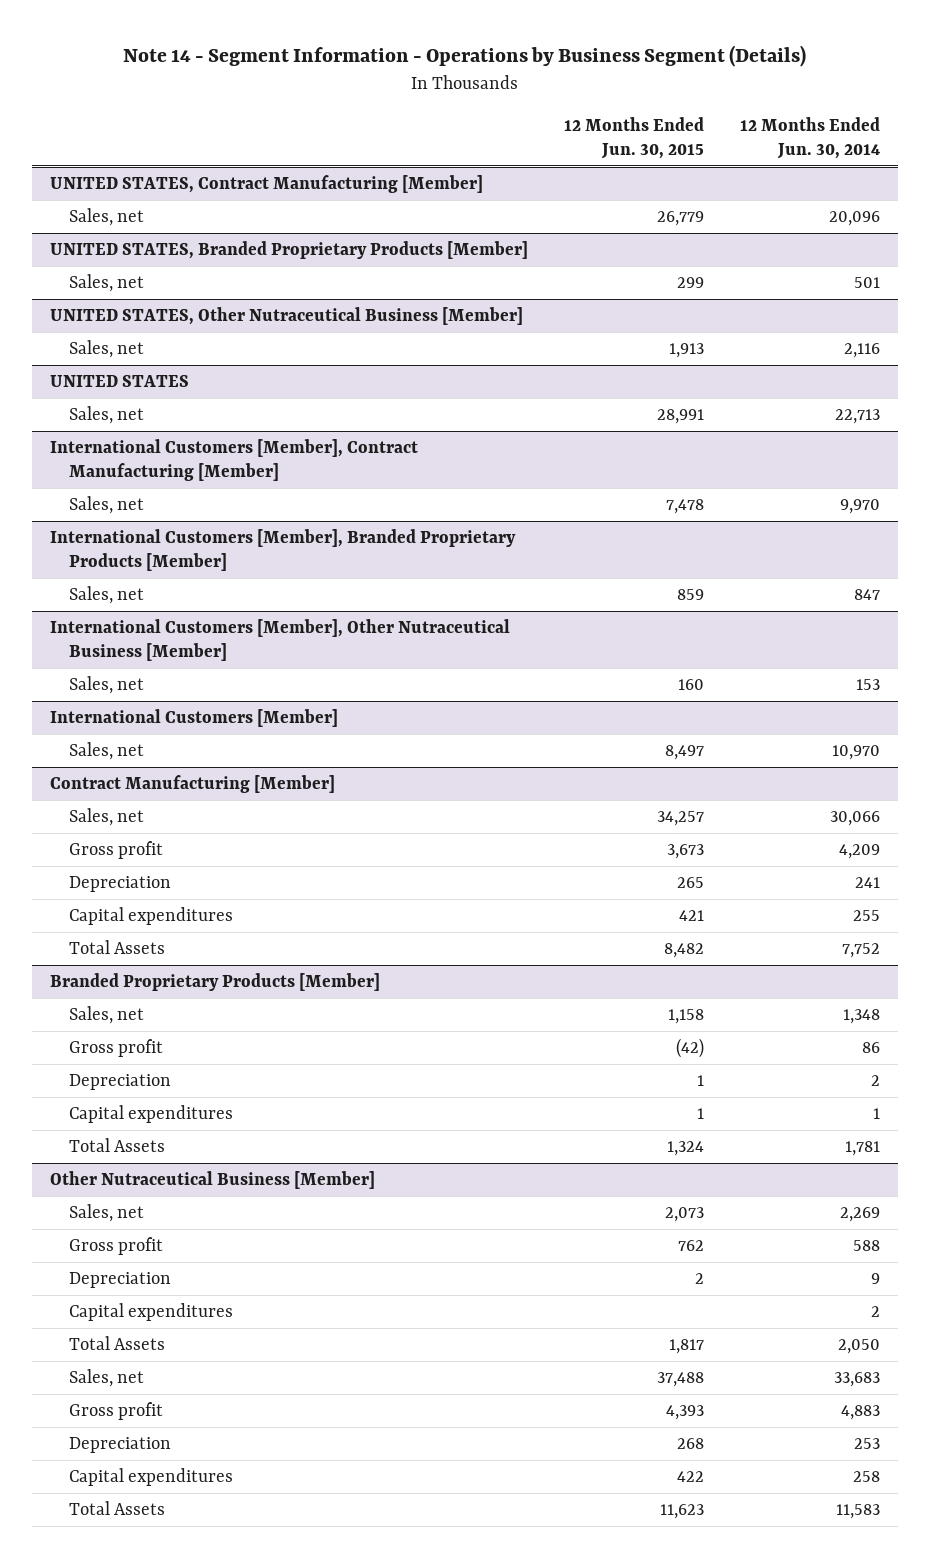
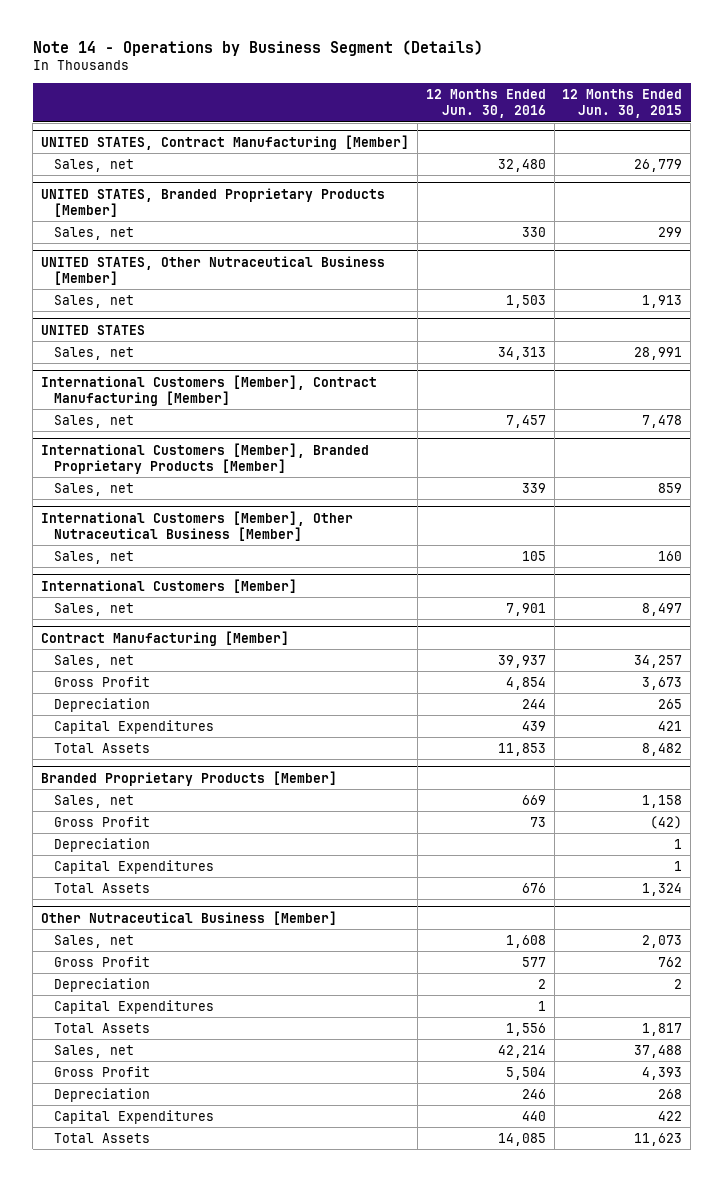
[122,45,806,68] Note 14 - Segment Information - Operations by Business Segment (Details) -> [32,39,483,56] Note 14 - Operations by Business Segment (Details)
[740,117,881,159] 12 Months Ended Jun. 30, 2014 -> none
none -> [425,89,546,119] 12 Months Ended Jun. 30, 2016
[69,841,164,860] Gross profit -> [53,675,150,687] Gross Profit
[69,907,234,926] Capital expenditures -> [53,719,214,734] Capital Expenditures
[69,1039,164,1058] Gross profit -> [53,815,150,827] Gross Profit
[69,1105,234,1124] Capital expenditures -> [53,859,214,874] Capital Expenditures
[69,1237,164,1256] Gross profit -> [53,955,150,967] Gross Profit
[69,1303,234,1322] Capital expenditures -> [53,999,214,1014] Capital Expenditures
[69,1402,164,1421] Gross profit -> [53,1065,150,1077] Gross Profit
[69,1468,234,1487] Capital expenditures -> [53,1109,214,1124] Capital Expenditures

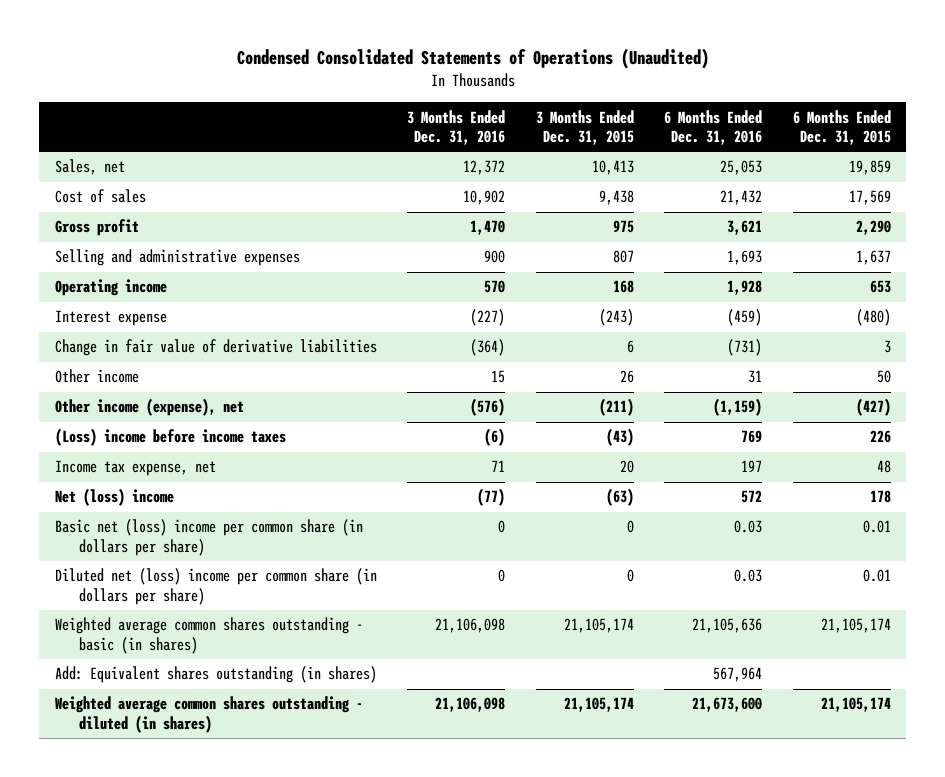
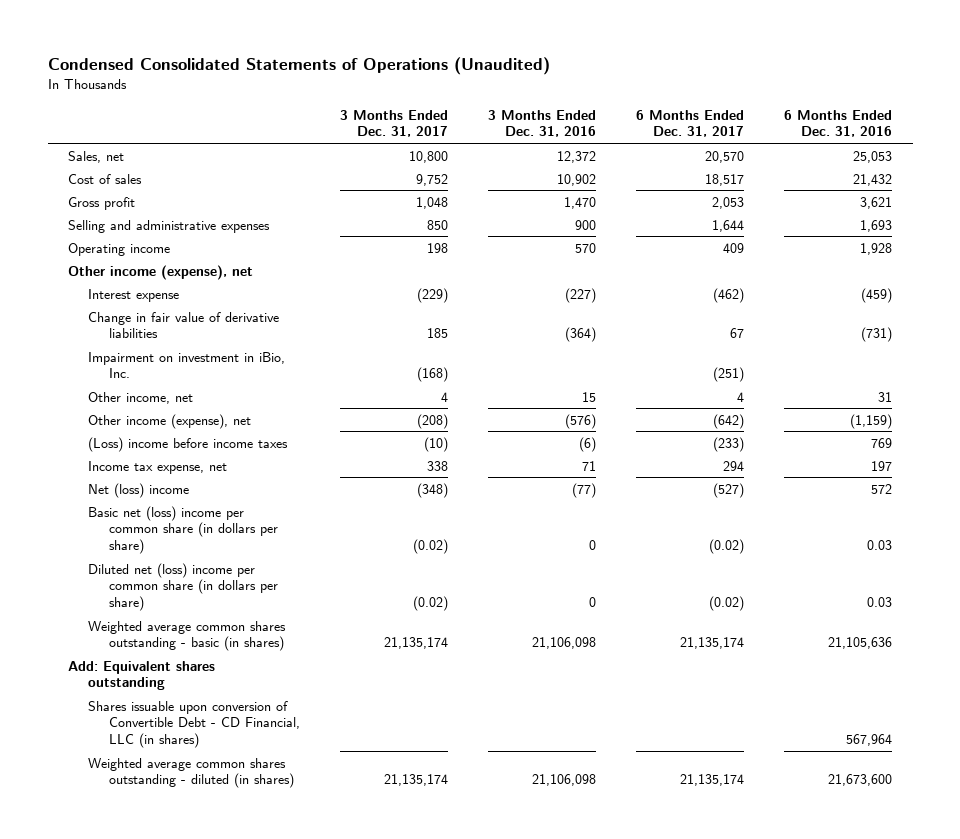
[535,109,634,145] 3 Months Ended Dec. 31, 2015 -> none
[792,109,891,145] 6 Months Ended Dec. 31, 2015 -> none
none -> [340,109,449,138] 3 Months Ended Dec. 31, 2017
none -> [636,109,745,138] 6 Months Ended Dec. 31, 2017
none -> [67,264,253,280] Other income (expense), net
none -> [88,351,286,379] Impairment on investment in iBio, Inc.
[54,369,139,384] Other income -> [88,391,194,404] Other income, net
none -> [67,660,215,691] Add: Equivalent shares outstanding
[54,666,377,684] Add: Equivalent shares outstanding (in shares) -> [88,700,300,749] Shares issuable upon conversion of Convertible Debt - CD Financial, LLC (in shares)

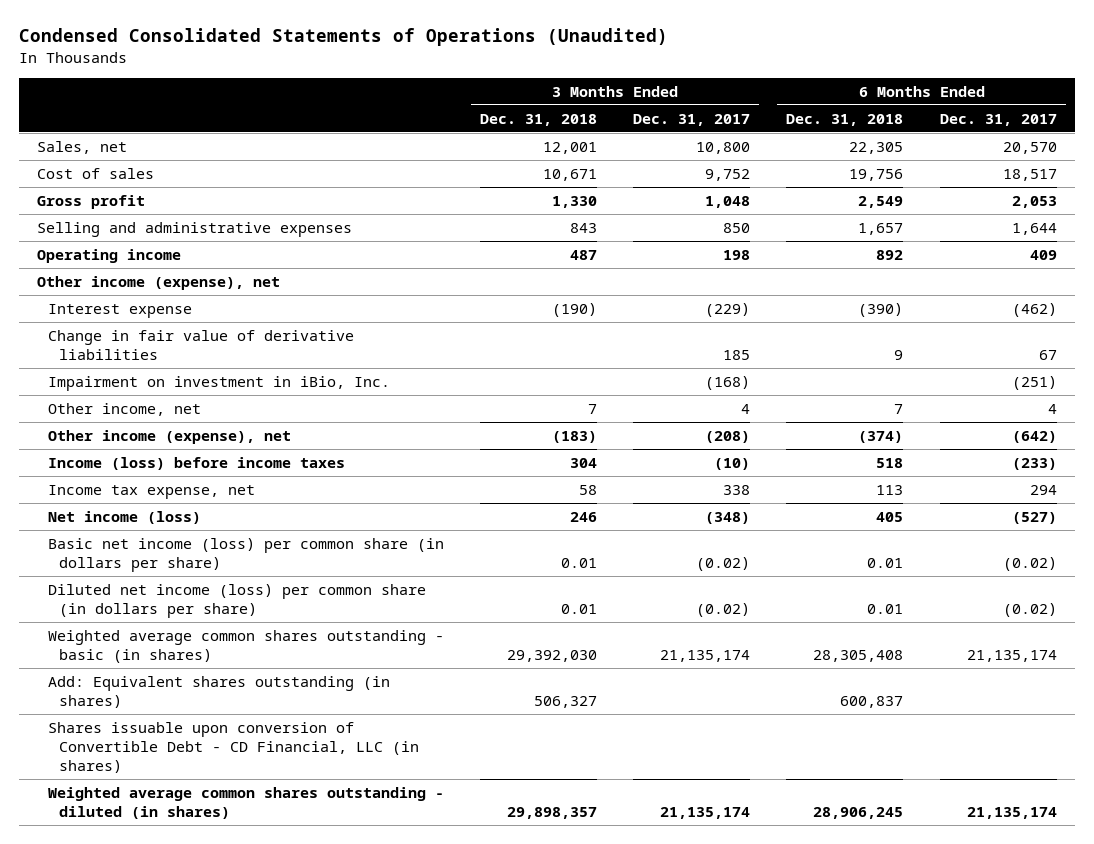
[488,109,597,138] 3 Months Ended Dec. 31, 2016 -> none
[784,109,893,138] 6 Months Ended Dec. 31, 2016 -> none
none -> [480,113,598,126] Dec. 31, 2018
none -> [786,113,904,126] Dec. 31, 2018
[88,436,289,452] (Loss) income before income taxes -> [47,456,345,470] Income (loss) before income taxes
[88,482,190,498] Net (loss) income -> [47,510,201,524] Net income (loss)
[88,505,278,555] Basic net (loss) income per common share (in dollars per share) -> [47,537,444,572] Basic net income (loss) per common share (in dollars per share)
[88,562,278,612] Diluted net (loss) income per common share (in dollars per share) -> [47,583,426,618] Diluted net income (loss) per common share (in dollars per share)
[67,660,215,691] Add: Equivalent shares outstanding -> [47,675,390,708] Add: Equivalent shares outstanding (in shares)

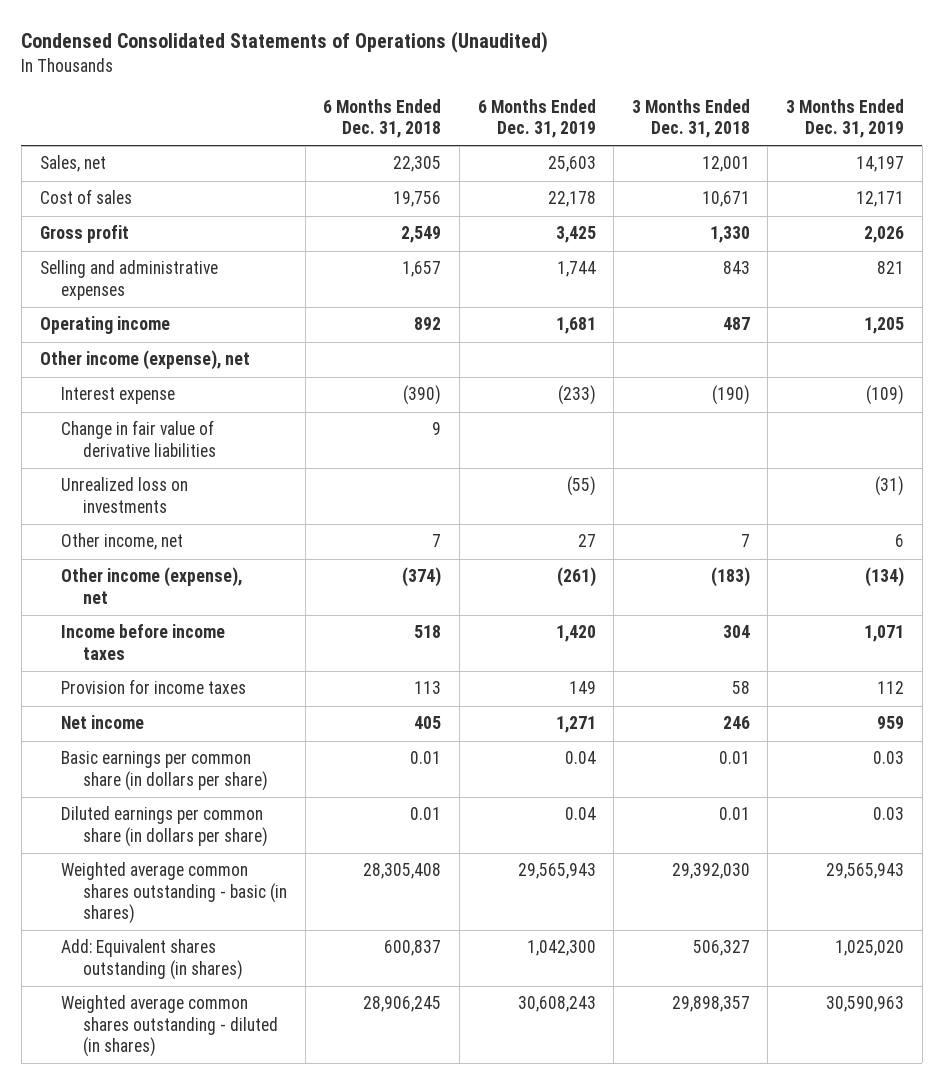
[633,113,751,126] Dec. 31, 2017 -> none
[939,113,1057,126] Dec. 31, 2017 -> none
none -> [477,98,596,138] 6 Months Ended Dec. 31, 2019
none -> [786,98,905,138] 3 Months Ended Dec. 31, 2019
[47,375,390,391] Impairment on investment in iBio, Inc. -> none
none -> [61,477,189,513] Unrealized loss on investments
[47,456,345,470] Income (loss) before income taxes -> [61,624,226,660] Income before income taxes
[47,484,255,499] Income tax expense, net -> [61,679,247,695] Provision for income taxes
[47,510,201,524] Net income (loss) -> [61,715,145,730] Net income
[47,537,444,572] Basic net income (loss) per common share (in dollars per share) -> [61,751,268,791] Basic earnings per common share (in dollars per share)
[47,583,426,618] Diluted net income (loss) per common share (in dollars per share) -> [61,806,268,847] Diluted earnings per common share (in dollars per share)
[47,721,419,774] Shares issuable upon conversion of Convertible Debt - CD Financial, LLC (in shares) -> none

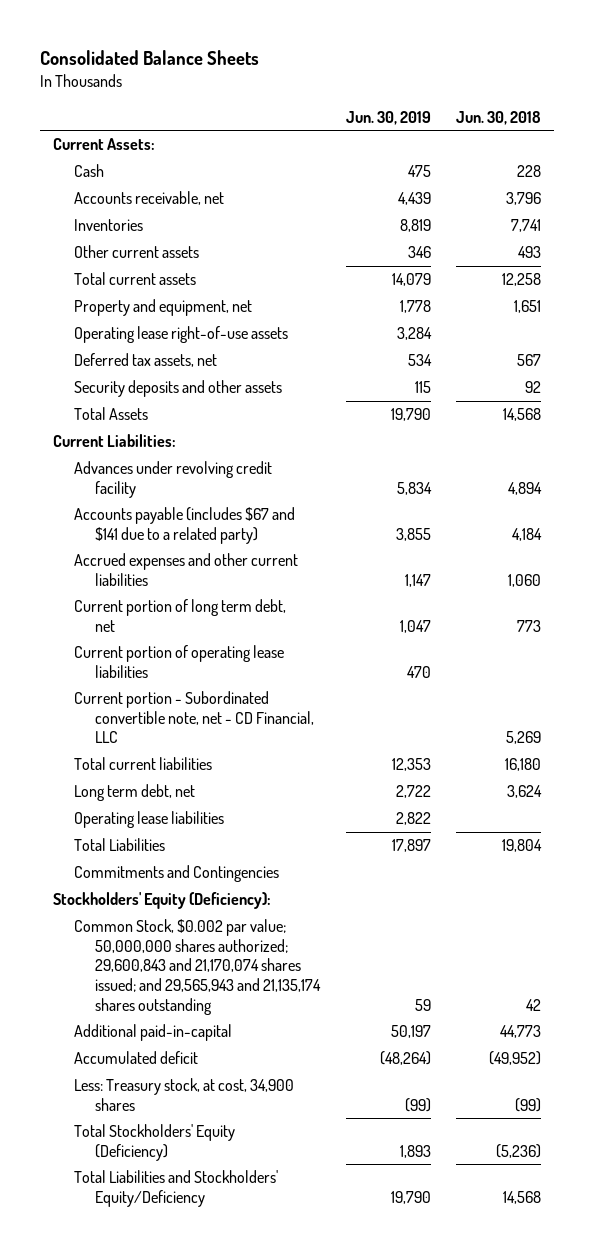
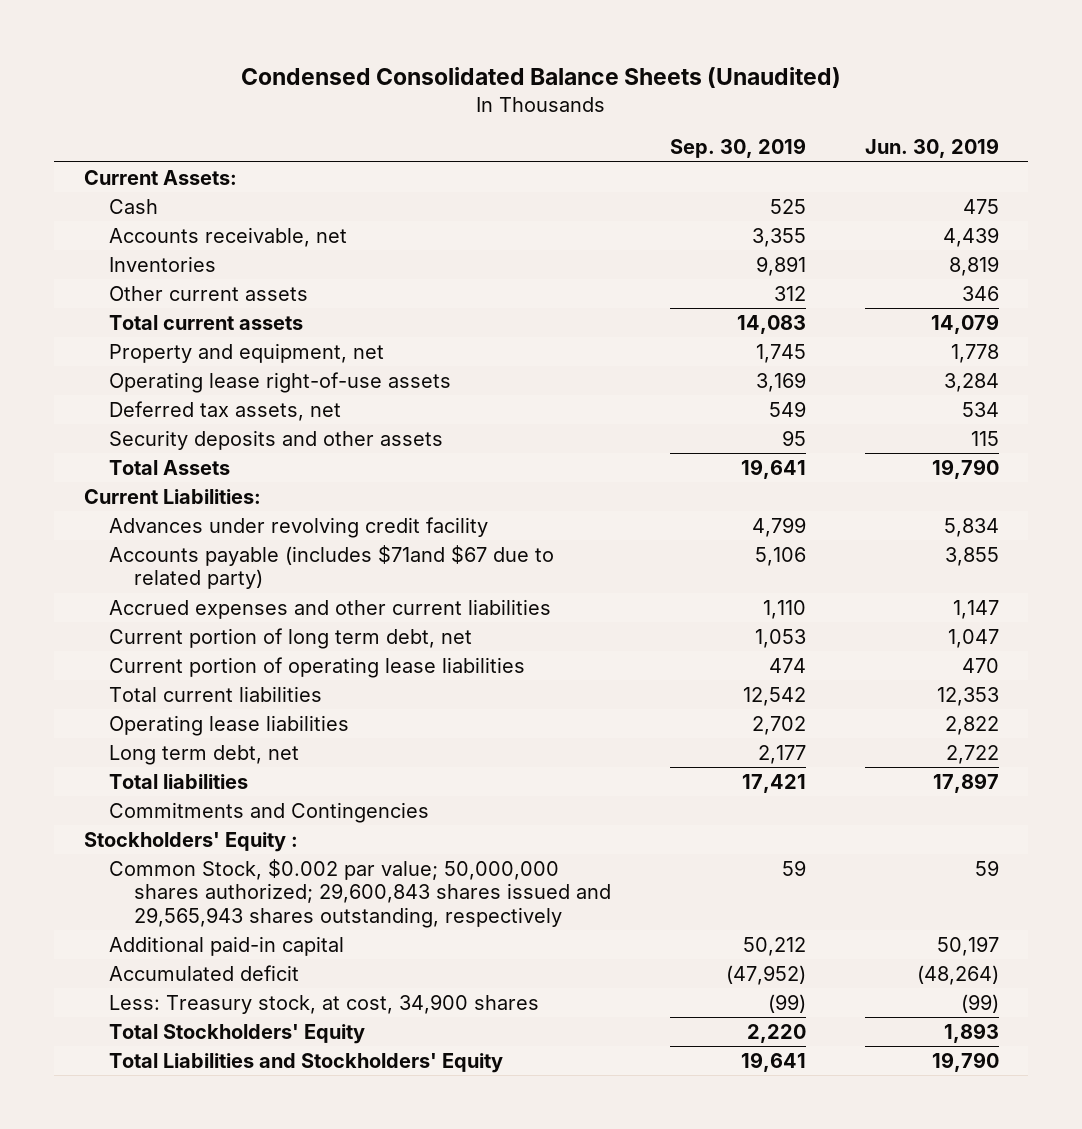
[40,50,260,66] Consolidated Balance Sheets -> [241,67,842,89] Condensed Consolidated Balance Sheets (Unaudited)
[456,110,542,125] Jun. 30, 2018 -> none
none -> [669,138,806,159] Sep. 30, 2019
[74,507,296,544] Accounts payable (includes $67 and $141 due to a related party) -> [108,544,554,590] Accounts payable (includes $71and $67 due to related party)
[74,691,314,744] Current portion - Subordinated convertible note, net - CD Financial, LLC -> none
[74,784,196,802] Long term debt, net -> [108,744,299,765] Long term debt, net
[74,838,166,852] Total Liabilities -> [108,773,248,789] Total liabilities
[53,892,272,910] Stockholders' Equity (Deficiency): -> [83,831,298,852] Stockholders' Equity :
[74,919,321,1015] Common Stock, $0.002 par value; 50,000,000 shares authorized; 29,600,843 and 21,170,074 shares issued; and 29,565,943 and 21,135,174 shares outstanding -> [108,858,611,929] Common Stock, $0.002 par value; 50,000,000 shares authorized; 29,600,843 shares issued and 29,565,943 shares outstanding, respectively
[74,1024,233,1042] Additional paid-in-capital -> [108,935,344,956] Additional paid-in capital
[74,1124,236,1161] Total Stockholders' Equity (Deficiency) -> [108,1023,365,1044] Total Stockholders' Equity
[74,1170,279,1207] Total Liabilities and Stockholders' Equity/Deficiency -> [108,1052,503,1073] Total Liabilities and Stockholders' Equity

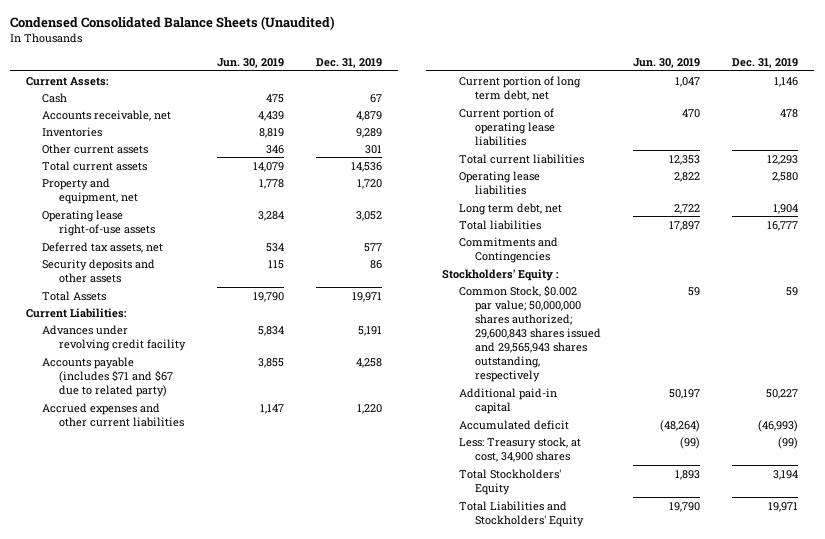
[669,138,806,159] Sep. 30, 2019 -> none
none -> [316,58,383,69] Dec. 31, 2019
[108,544,554,590] Accounts payable (includes $71and $67 due to related party) -> [42,356,173,397] Accounts payable (includes $71 and $67 due to related party)

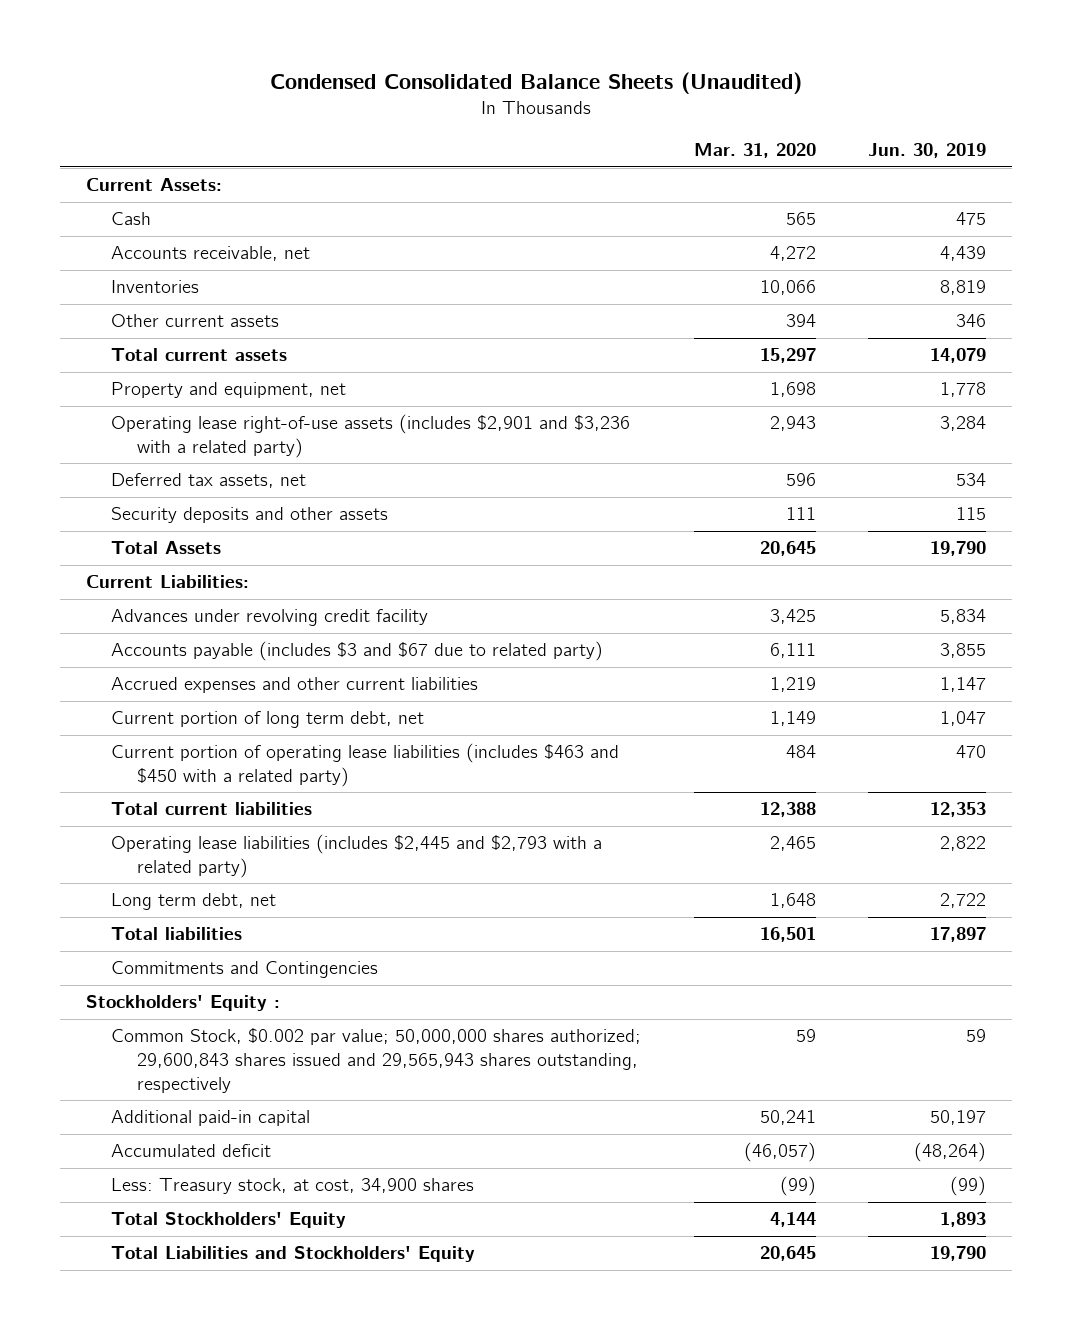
[316,58,383,69] Dec. 31, 2019 -> none
none -> [693,143,816,159] Mar. 31, 2020
[42,209,155,236] Operating lease right-of-use assets -> [111,414,631,458] Operating lease right-of-use assets (includes $2,901 and $3,236 with a related party)
[42,356,173,397] Accounts payable (includes $71 and $67 due to related party) -> [111,641,604,662] Accounts payable (includes $3 and $67 due to related party)
[458,107,555,146] Current portion of operating lease liabilities -> [111,743,620,787] Current portion of operating lease liabilities (includes $463 and $450 with a related party)
[458,170,540,195] Operating lease liabilities -> [111,834,603,878] Operating lease liabilities (includes $2,445 and $2,793 with a related party)

